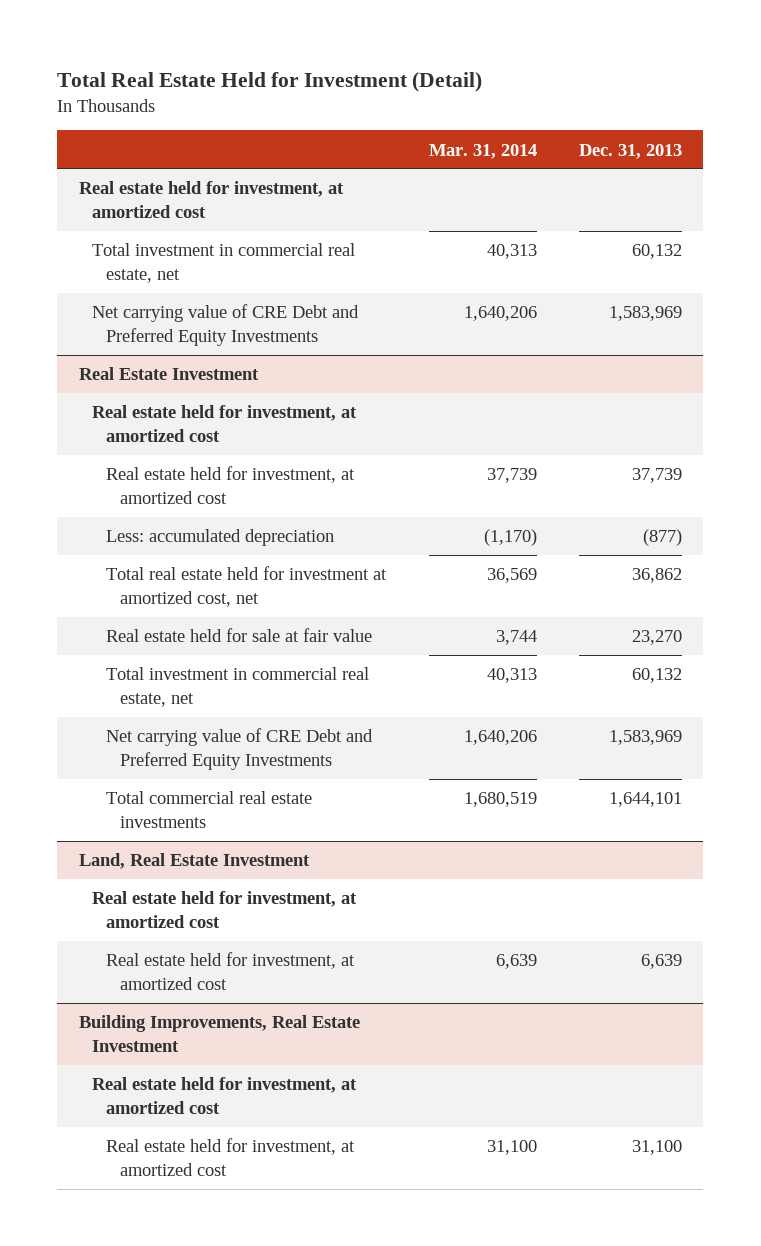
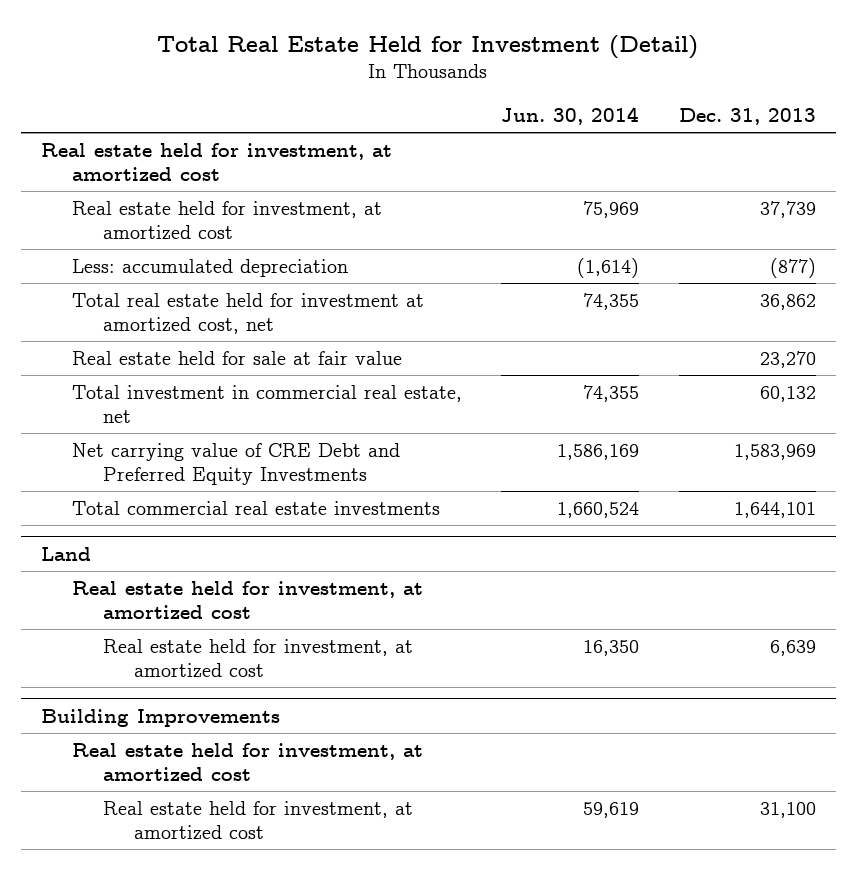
[428,143,537,159] Mar. 31, 2014 -> none
none -> [501,106,640,125] Jun. 30, 2014
[92,243,356,284] Total investment in commercial real estate, net -> none
[92,304,360,347] Net carrying value of CRE Debt and Preferred Equity Investments -> none
[78,367,259,381] Real Estate Investment -> none
[92,405,358,443] Real estate held for investment, at amortized cost -> none
[78,853,310,870] Land, Real Estate Investment -> none
none -> [40,546,91,561] Land
[78,1015,360,1053] Building Improvements, Real Estate Investment -> none
none -> [40,708,280,727] Building Improvements

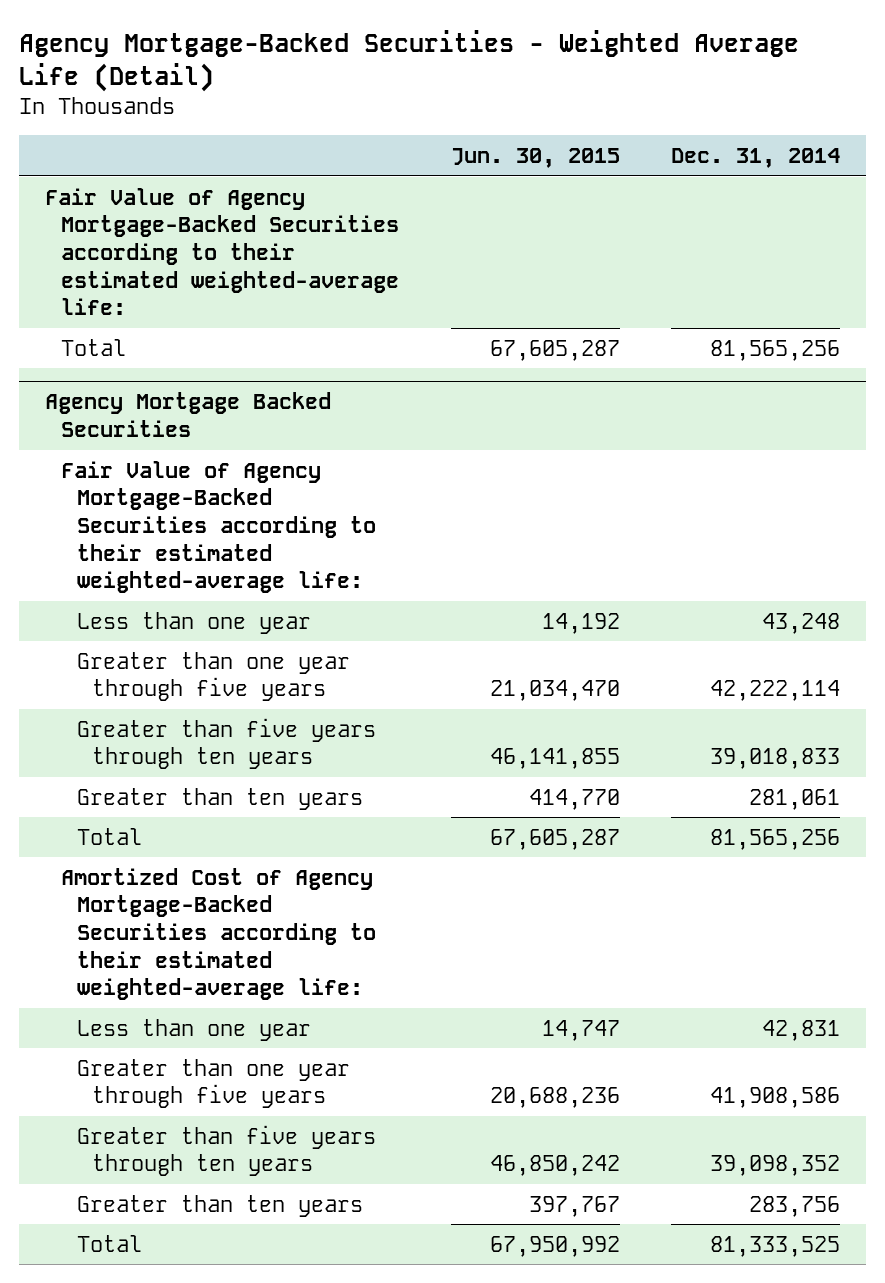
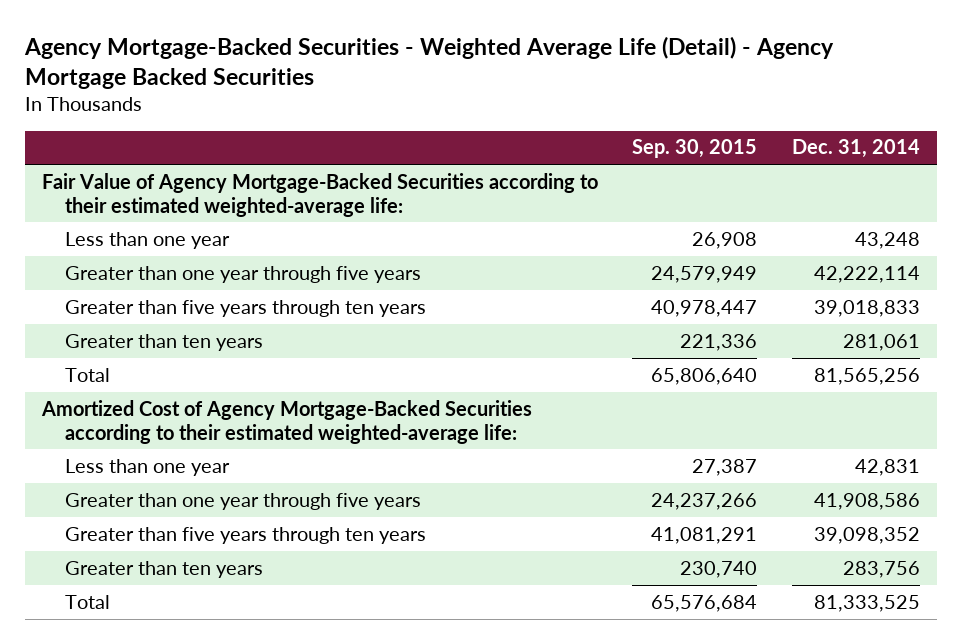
[18,29,799,93] Agency Mortgage-Backed Securities - Weighted Average Life (Detail) -> [23,35,834,89] Agency Mortgage-Backed Securities - Weighted Average Life (Detail) - Agency Mortgage Backed Securities
[450,148,620,169] Jun. 30, 2015 -> none
none -> [632,139,758,159] Sep. 30, 2015
[60,338,126,356] Total -> none
[44,392,331,438] Agency Mortgage Backed Securities -> none
[60,460,376,594] Fair Value of Agency Mortgage-Backed Securities according to their estimated weighted-average life: -> none

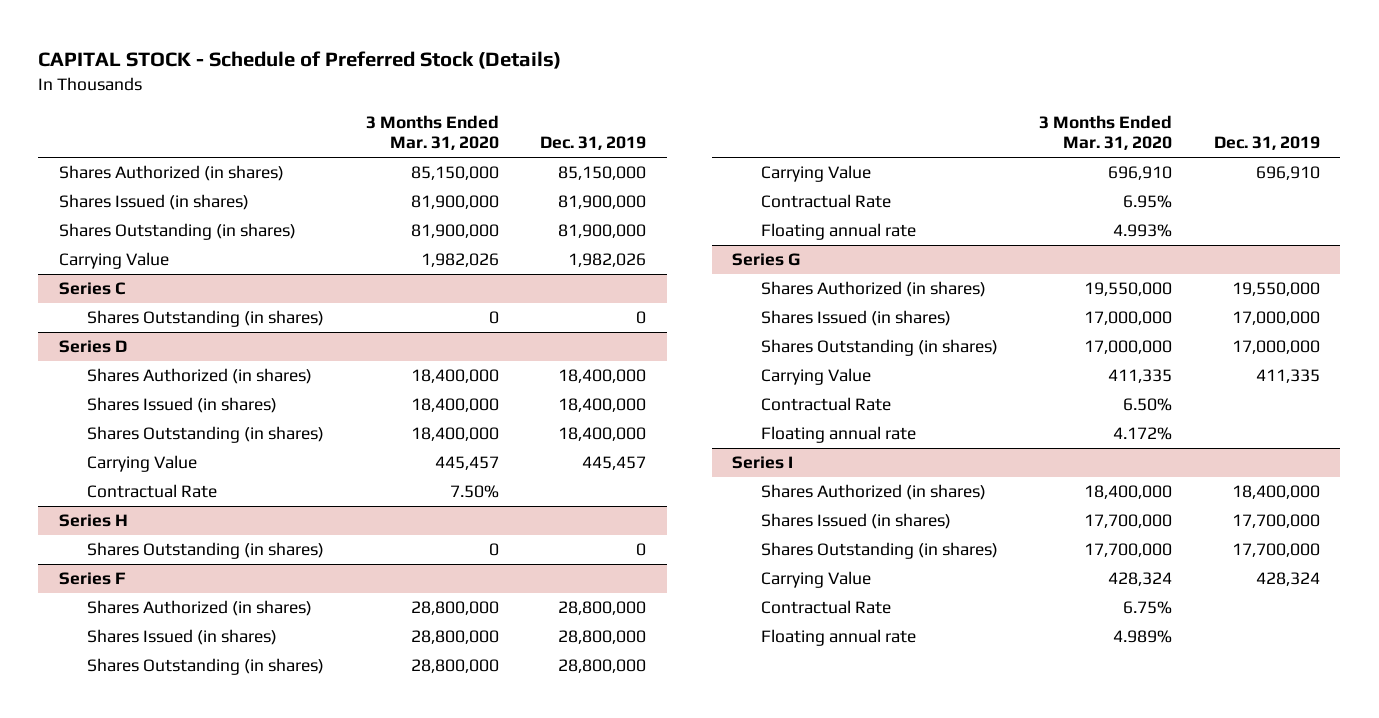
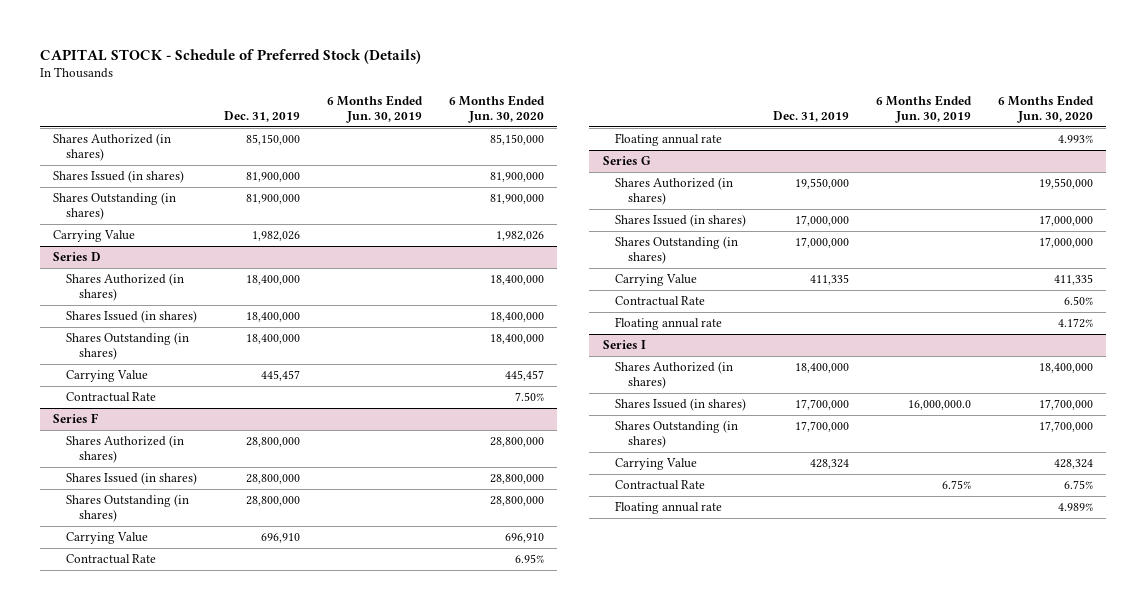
[365,114,499,151] 3 Months Ended Mar. 31, 2020 -> none
none -> [326,95,423,124] 6 Months Ended Jun. 30, 2019
none -> [448,95,545,124] 6 Months Ended Jun. 30, 2020
[59,282,126,296] Series C -> none
[87,310,325,328] Shares Outstanding (in shares) -> none
[59,514,129,528] Series H -> none
[87,542,325,560] Shares Outstanding (in shares) -> none

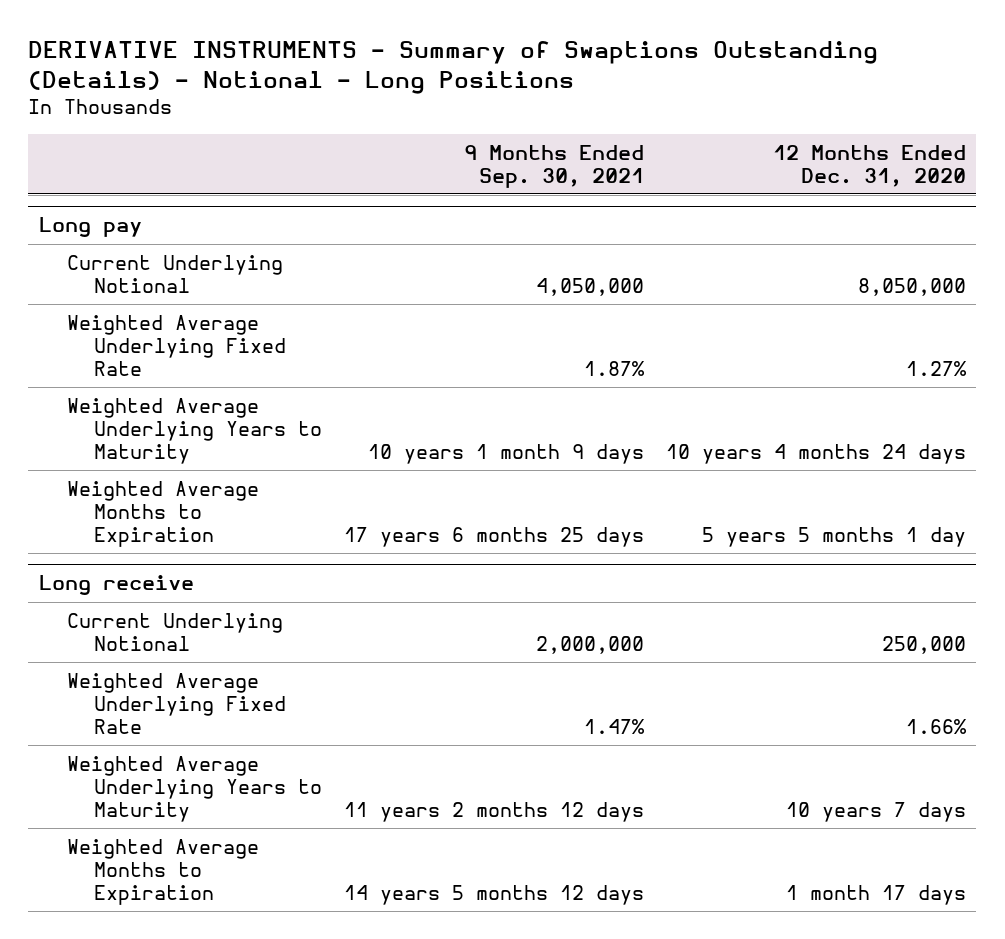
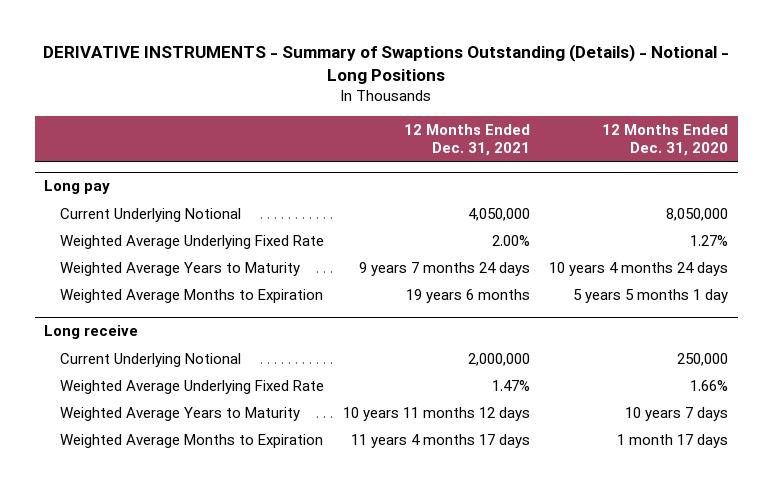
[463,144,644,188] 9 Months Ended Sep. 30, 2021 -> none
none -> [403,123,530,157] 12 Months Ended Dec. 31, 2021
[66,397,323,464] Weighted Average Underlying Years to Maturity -> [59,262,300,277] Weighted Average Years to Maturity
[66,755,323,822] Weighted Average Underlying Years to Maturity -> [59,407,300,422] Weighted Average Years to Maturity

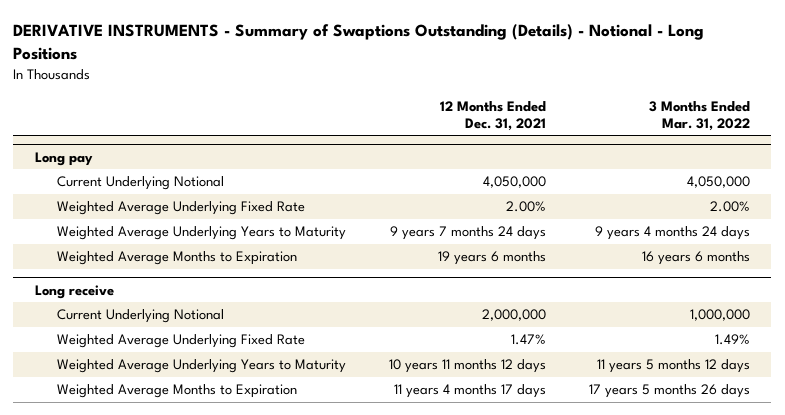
[602,123,729,157] 12 Months Ended Dec. 31, 2020 -> none
none -> [648,100,750,131] 3 Months Ended Mar. 31, 2022
[59,262,300,277] Weighted Average Years to Maturity -> [57,226,347,241] Weighted Average Underlying Years to Maturity
[59,407,300,422] Weighted Average Years to Maturity -> [57,359,347,374] Weighted Average Underlying Years to Maturity

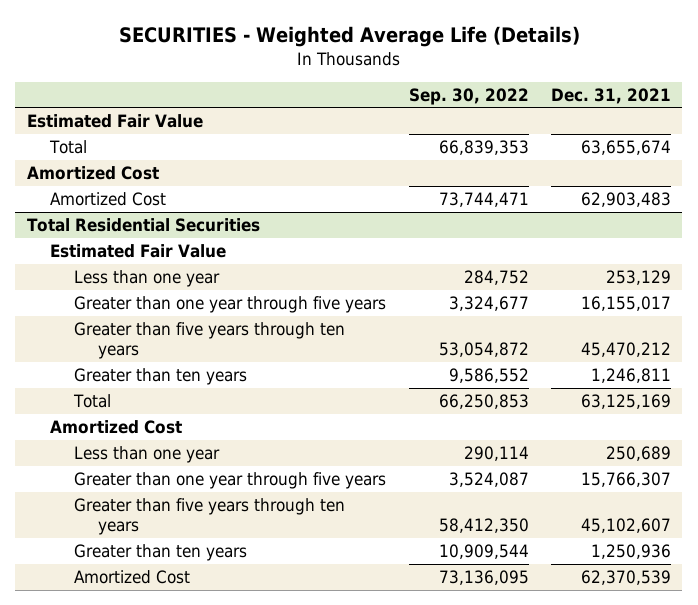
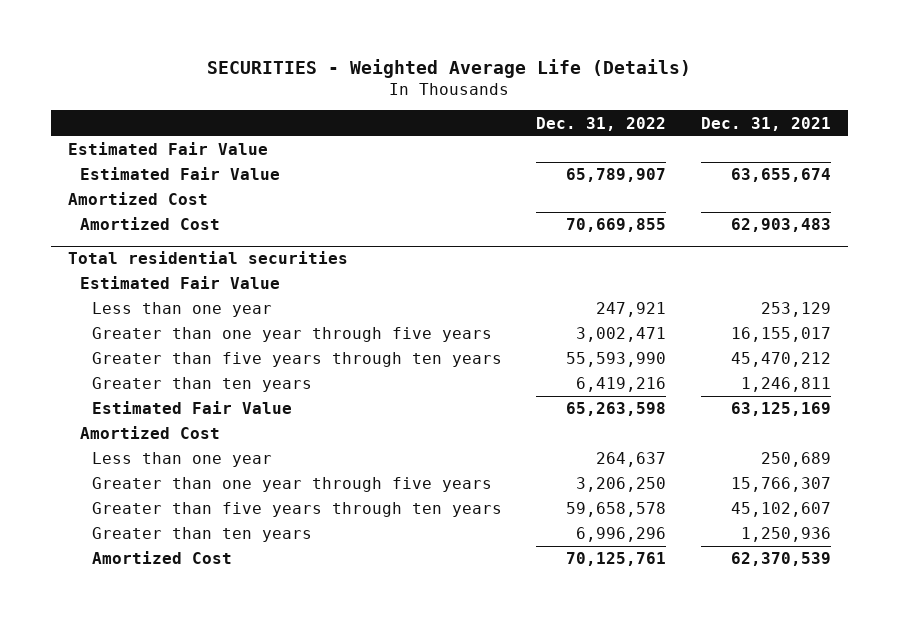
[408,87,529,105] Sep. 30, 2022 -> none
none -> [536,116,667,131] Dec. 31, 2022
[49,140,88,155] Total -> [79,167,280,181] Estimated Fair Value
[26,218,260,233] Total Residential Securities -> [67,251,348,265] Total residential securities
[73,394,112,409] Total -> [91,401,292,415] Estimated Fair Value

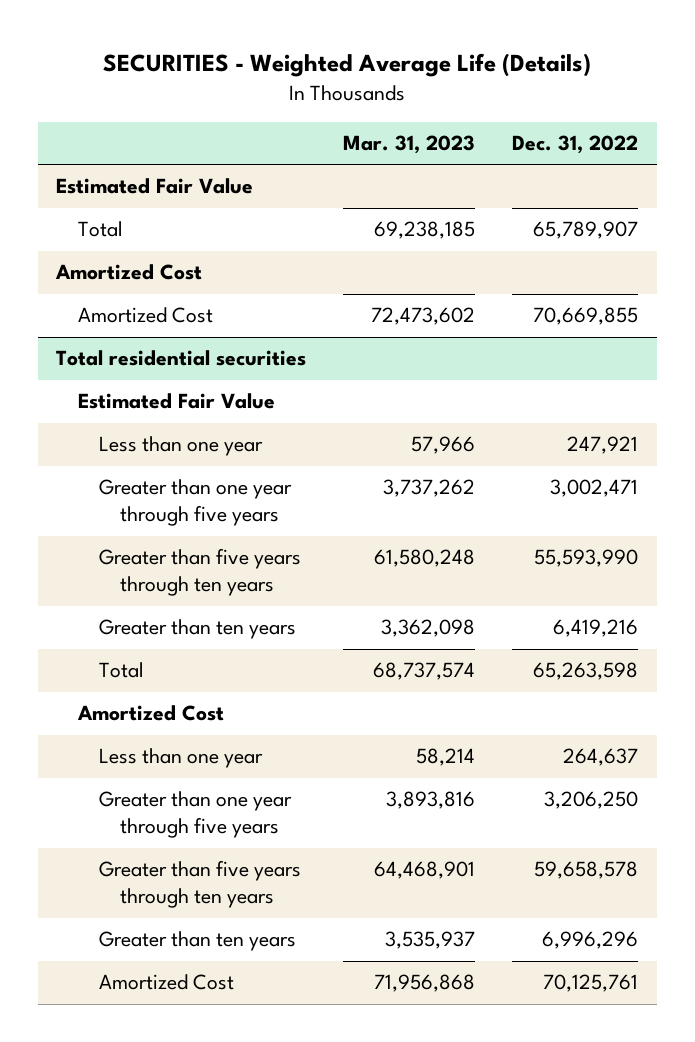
[701,116,832,131] Dec. 31, 2021 -> none
none -> [343,135,476,155] Mar. 31, 2023
[79,167,280,181] Estimated Fair Value -> [77,221,123,238] Total
[91,401,292,415] Estimated Fair Value -> [99,662,145,679] Total

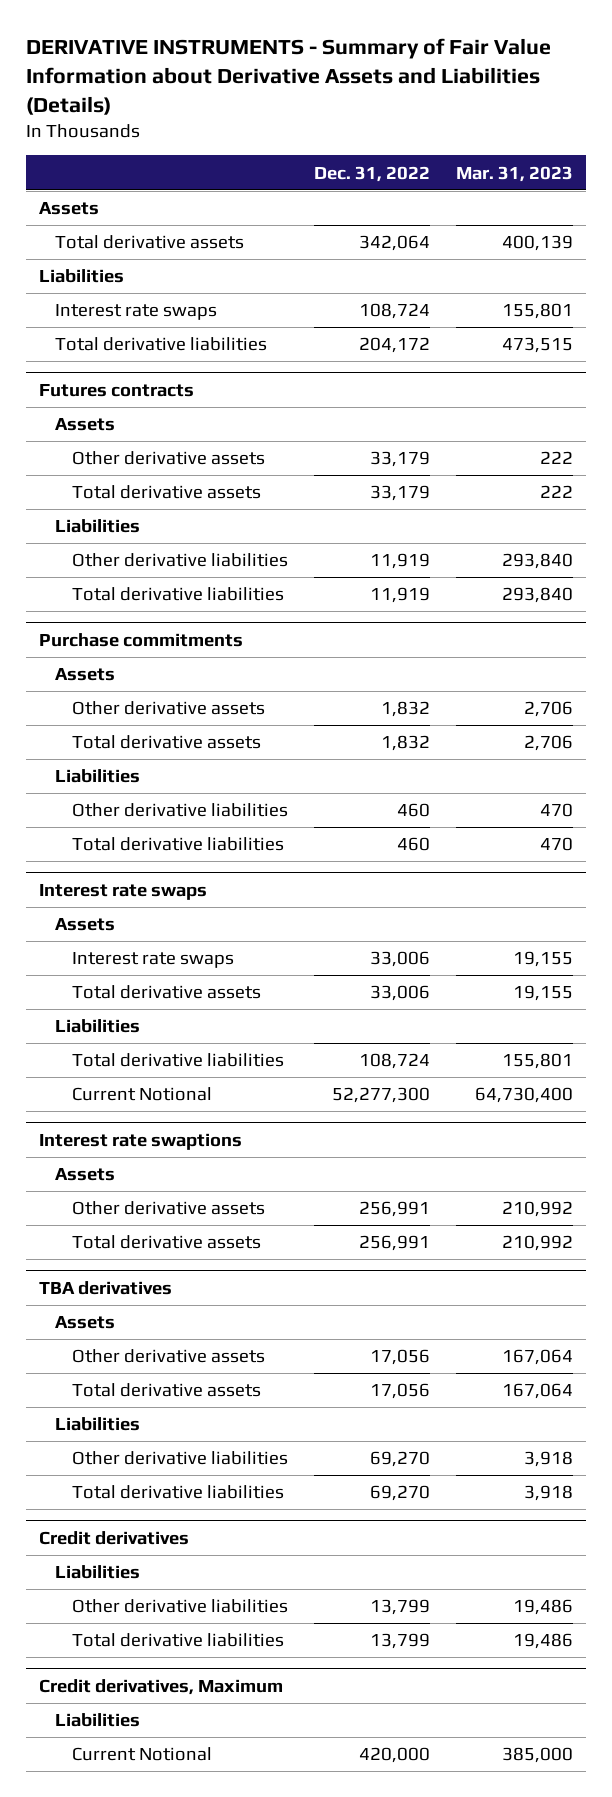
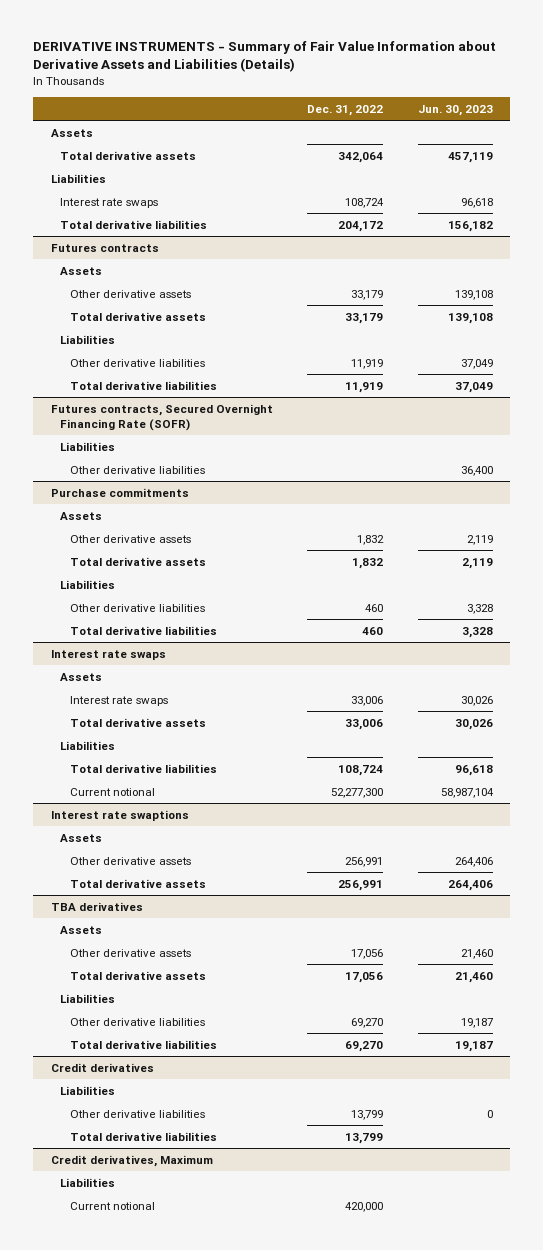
[456,165,574,182] Mar. 31, 2023 -> none
none -> [417,104,493,116] Jun. 30, 2023
none -> [50,403,273,431] Futures contracts, Secured Overnight Financing Rate (SOFR)
none -> [60,441,116,451] Liabilities
none -> [70,465,206,474] Other derivative liabilities
[71,1087,212,1102] Current Notional -> [70,787,156,796] Current notional
[71,1747,212,1762] Current Notional -> [70,1201,156,1210] Current notional

